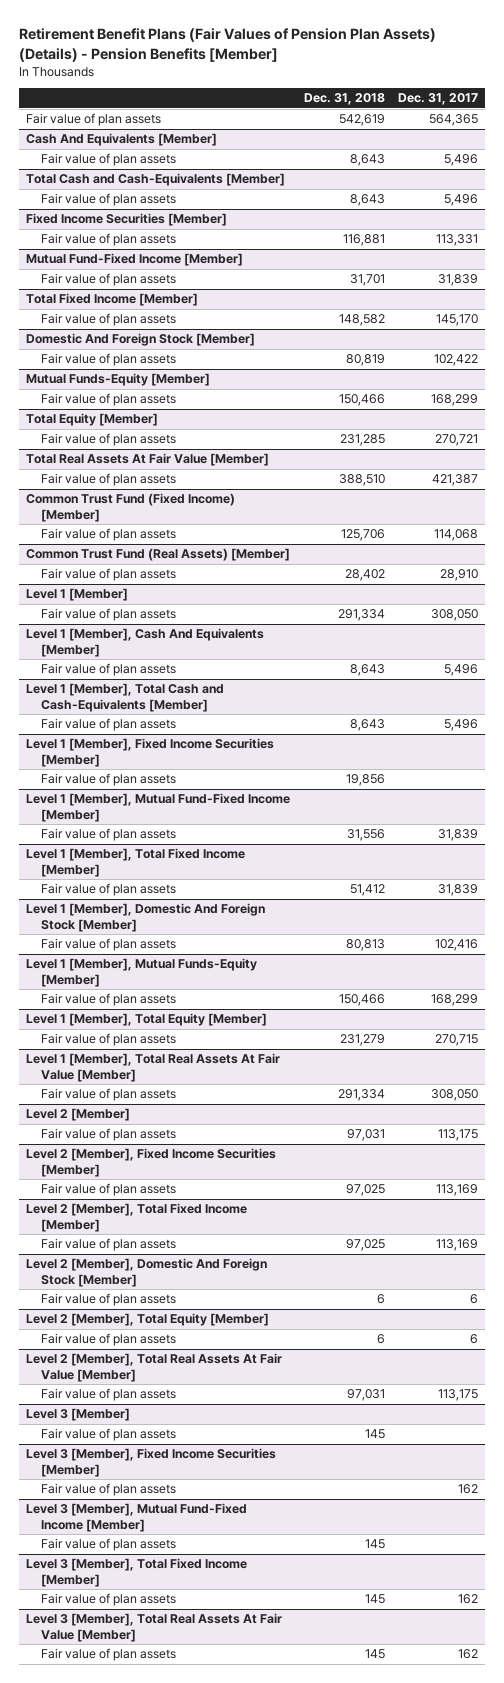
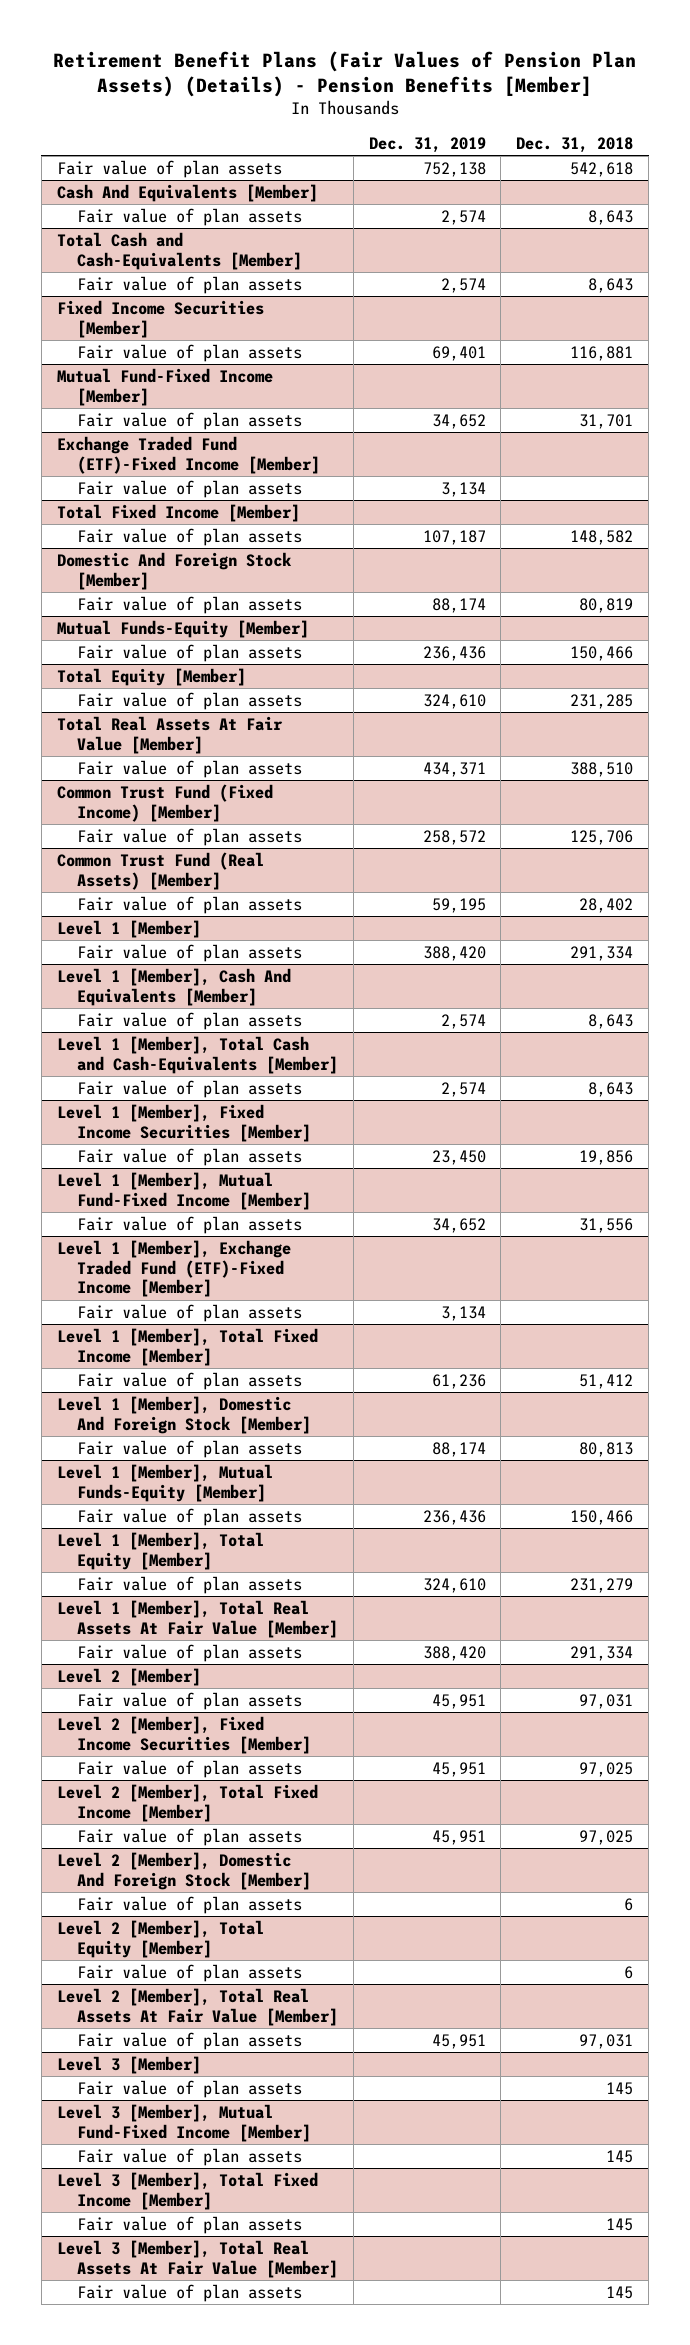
[397,93,478,106] Dec. 31, 2017 -> none
none -> [368,136,486,153] Dec. 31, 2019
[338,114,385,127] 542,619 -> [570,161,634,177] 542,618
none -> [56,435,320,474] Exchange Traded Fund (ETF)-Fixed Income [Member]
none -> [76,479,302,498] Fair value of plan assets
none -> [56,1239,291,1298] Level 1 [Member], Exchange Traded Fund (ETF)-Fixed Income [Member]
none -> [76,1303,302,1322] Fair value of plan assets
[26,1448,277,1477] Level 3 [Member], Fixed Income Securities [Member] -> none
[41,1483,177,1497] Fair value of plan assets -> none

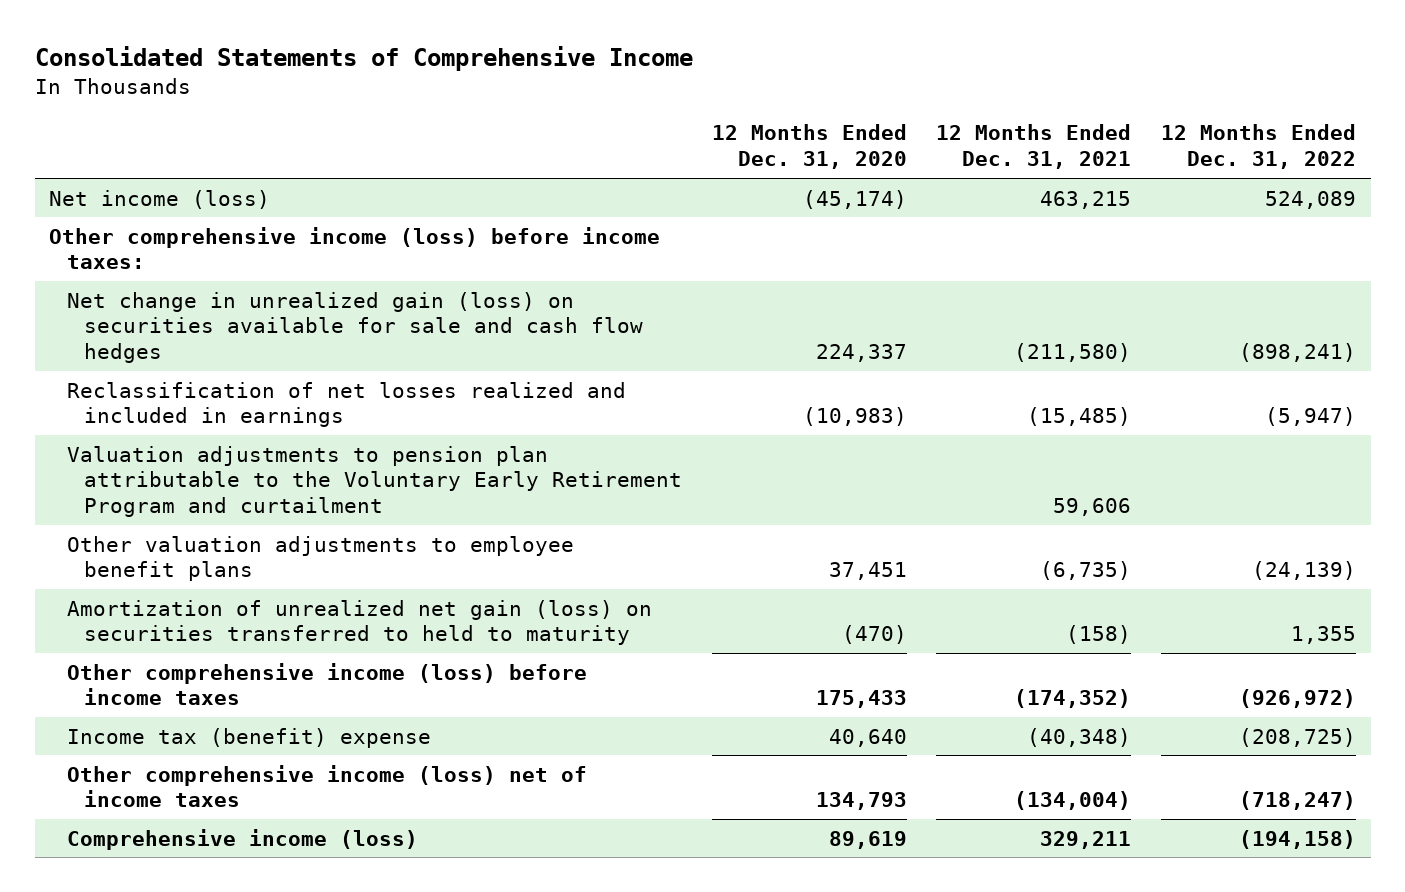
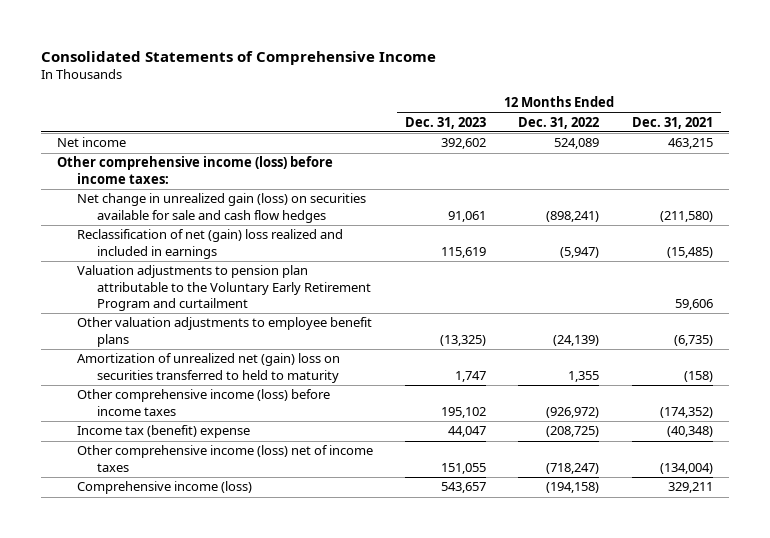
[711,124,907,170] 12 Months Ended Dec. 31, 2020 -> none
none -> [405,116,487,129] Dec. 31, 2023
[49,189,271,209] Net income (loss) -> [57,137,127,148] Net income
[66,381,626,428] Reclassification of net losses realized and included in earnings -> [77,229,344,259] Reclassification of net (gain) loss realized and included in earnings
[66,599,652,646] Amortization of unrealized net gain (loss) on securities transferred to held to maturity -> [77,353,341,383] Amortization of unrealized net (gain) loss on securities transferred to held to maturity

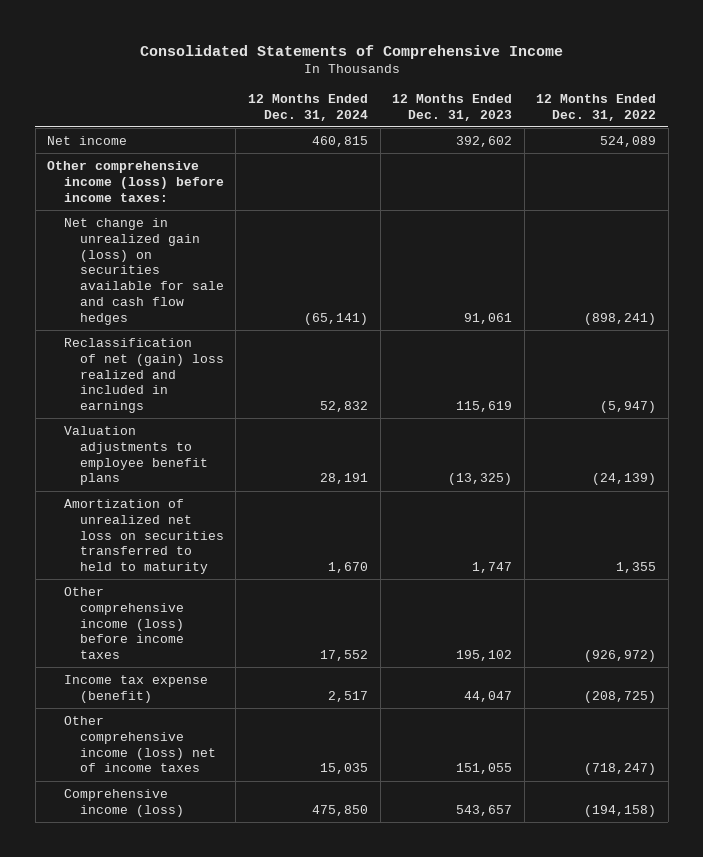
[631,116,713,129] Dec. 31, 2021 -> none
none -> [247,93,368,121] 12 Months Ended Dec. 31, 2024
[77,265,371,311] Valuation adjustments to pension plan attributable to the Voluntary Early Retirement Program and curtailment -> none
[77,317,373,347] Other valuation adjustments to employee benefit plans -> [63,425,208,486] Valuation adjustments to employee benefit plans
[77,353,341,383] Amortization of unrealized net (gain) loss on securities transferred to held to maturity -> [63,498,224,575] Amortization of unrealized net loss on securities transferred to held to maturity
[77,425,251,439] Income tax (benefit) expense -> [63,674,208,703] Income tax expense (benefit)

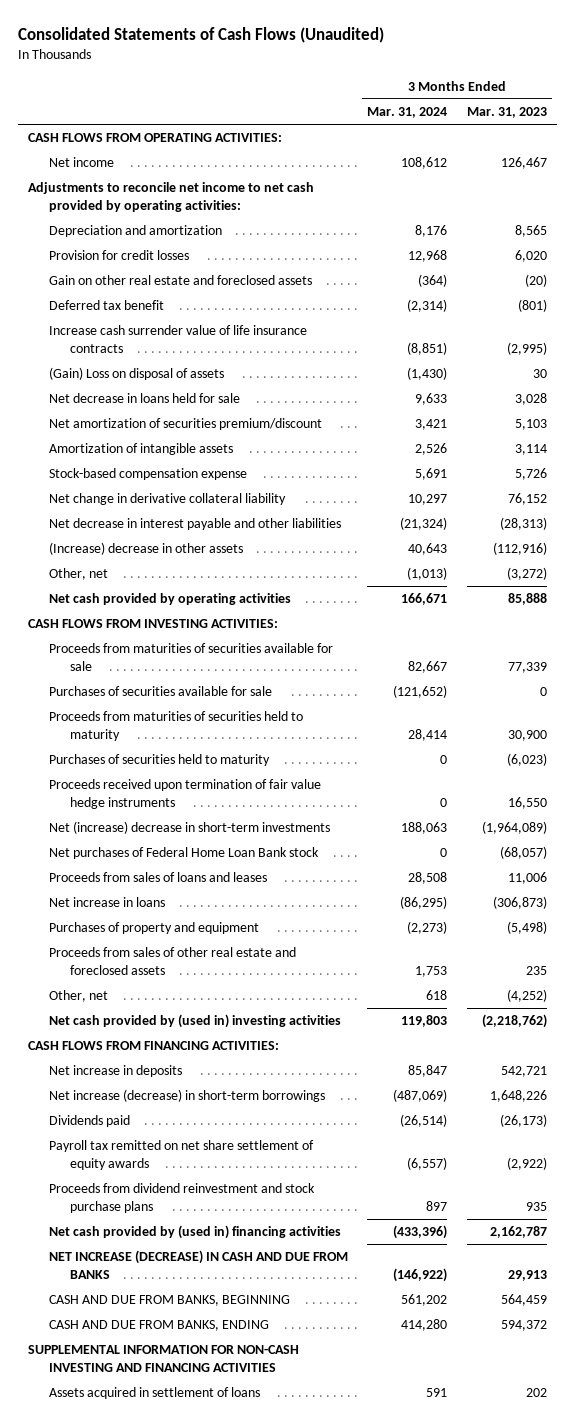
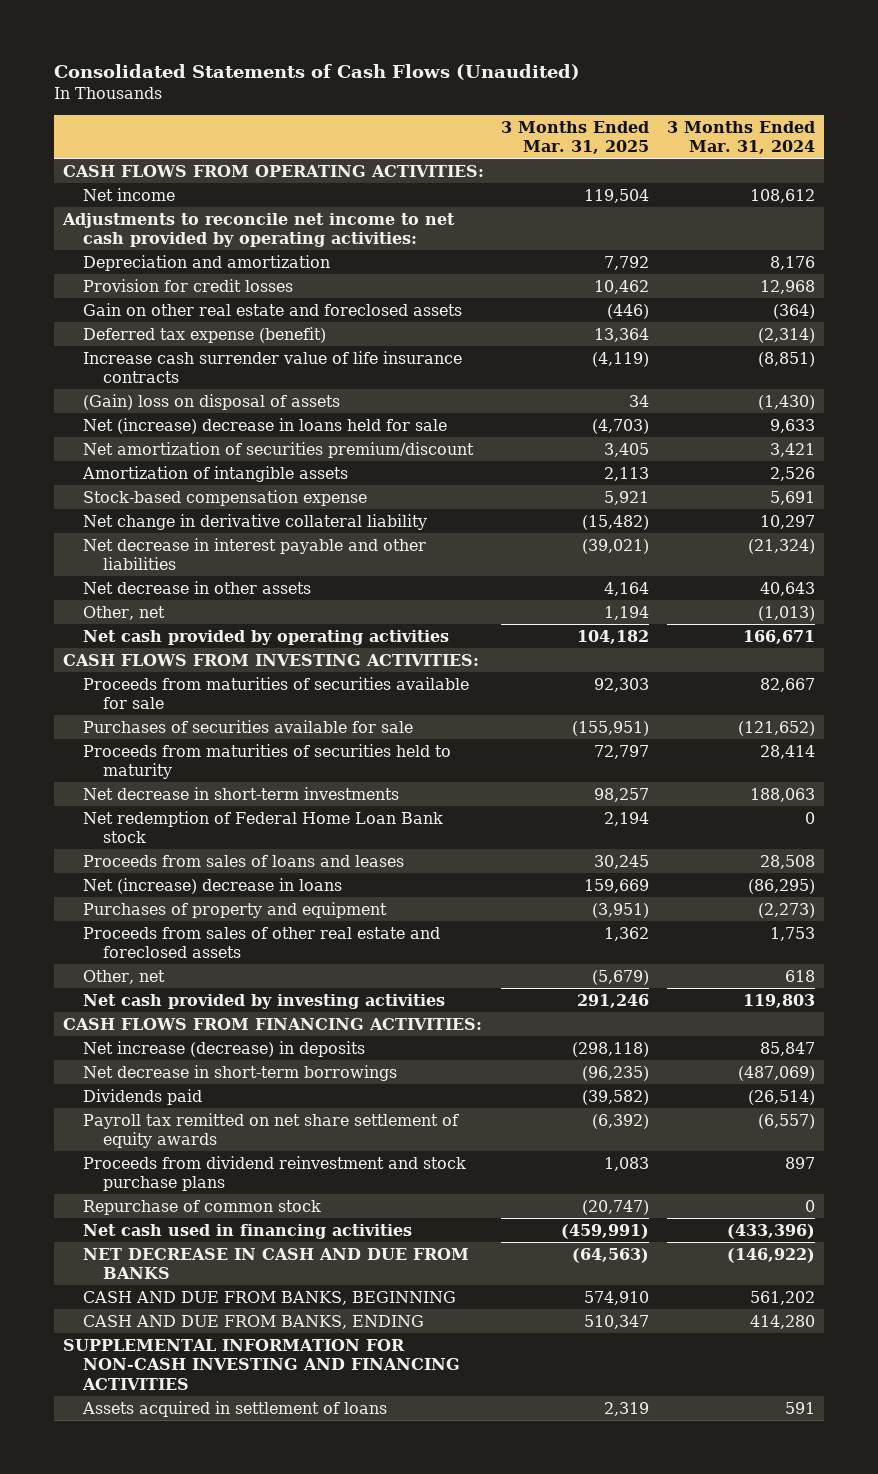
[466,107,547,119] Mar. 31, 2023 -> none
none -> [501,120,650,155] 3 Months Ended Mar. 31, 2025
[48,300,164,311] Deferred tax benefit -> [82,326,326,343] Deferred tax expense (benefit)
[48,367,224,381] (Gain) Loss on disposal of assets -> [82,393,340,410] (Gain) loss on disposal of assets
[48,393,240,404] Net decrease in loans held for sale -> [82,417,447,434] Net (increase) decrease in loans held for sale
[48,542,243,556] (Increase) decrease in other assets -> [82,580,311,594] Net decrease in other assets
[48,754,270,767] Purchases of securities held to maturity -> none
[48,779,321,810] Proceeds received upon termination of fair value hedge instruments -> none
[48,821,330,835] Net (increase) decrease in short-term investments -> [82,786,399,800] Net decrease in short-term investments
[48,847,319,860] Net purchases of Federal Home Loan Bank stock -> [82,810,443,844] Net redemption of Federal Home Loan Bank stock
[48,897,165,908] Net increase in loans -> [82,877,342,894] Net (increase) decrease in loans
[48,1014,341,1029] Net cash provided by (used in) investing activities -> [82,993,445,1009] Net cash provided by investing activities
[48,1065,182,1078] Net increase in deposits -> [82,1040,365,1057] Net increase (decrease) in deposits
[48,1089,325,1103] Net increase (decrease) in short-term borrowings -> [82,1064,397,1081] Net decrease in short-term borrowings
none -> [82,1199,321,1215] Repurchase of common stock
[48,1225,341,1240] Net cash provided by (used in) financing activities -> [82,1223,412,1239] Net cash used in financing activities
[48,1250,348,1280] NET INCREASE (DECREASE) IN CASH AND DUE FROM BANKS -> [82,1247,469,1280] NET DECREASE IN CASH AND DUE FROM BANKS

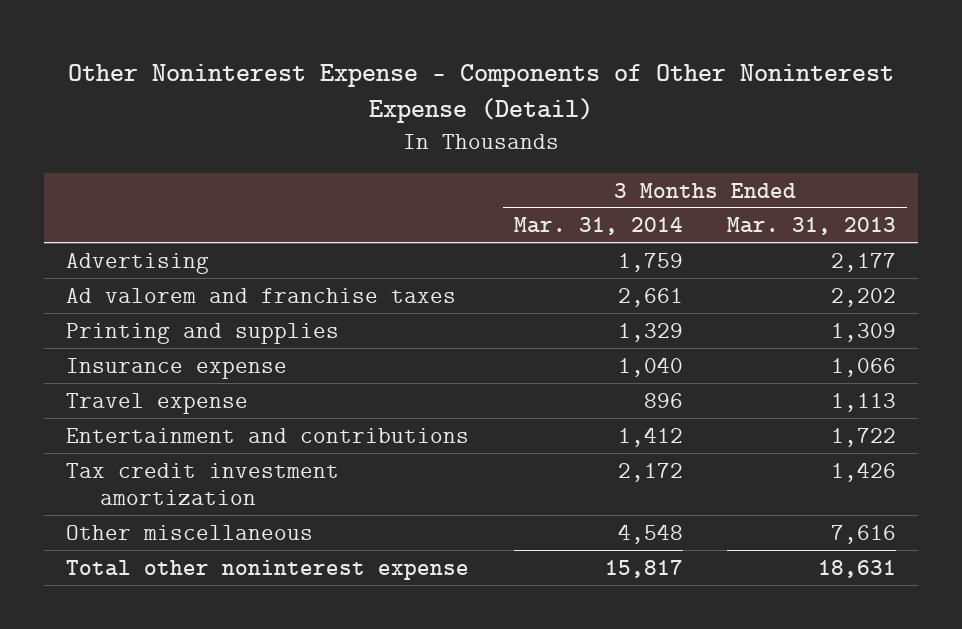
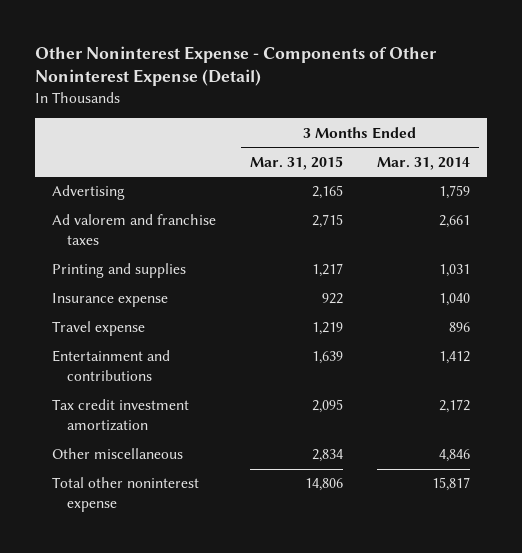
[727,217,897,236] Mar. 31, 2013 -> none
none -> [250,155,344,170] Mar. 31, 2015
[617,322,683,342] 1,329 -> [439,264,471,278] 1,031
[617,523,683,544] 4,548 -> [439,449,471,463] 4,846

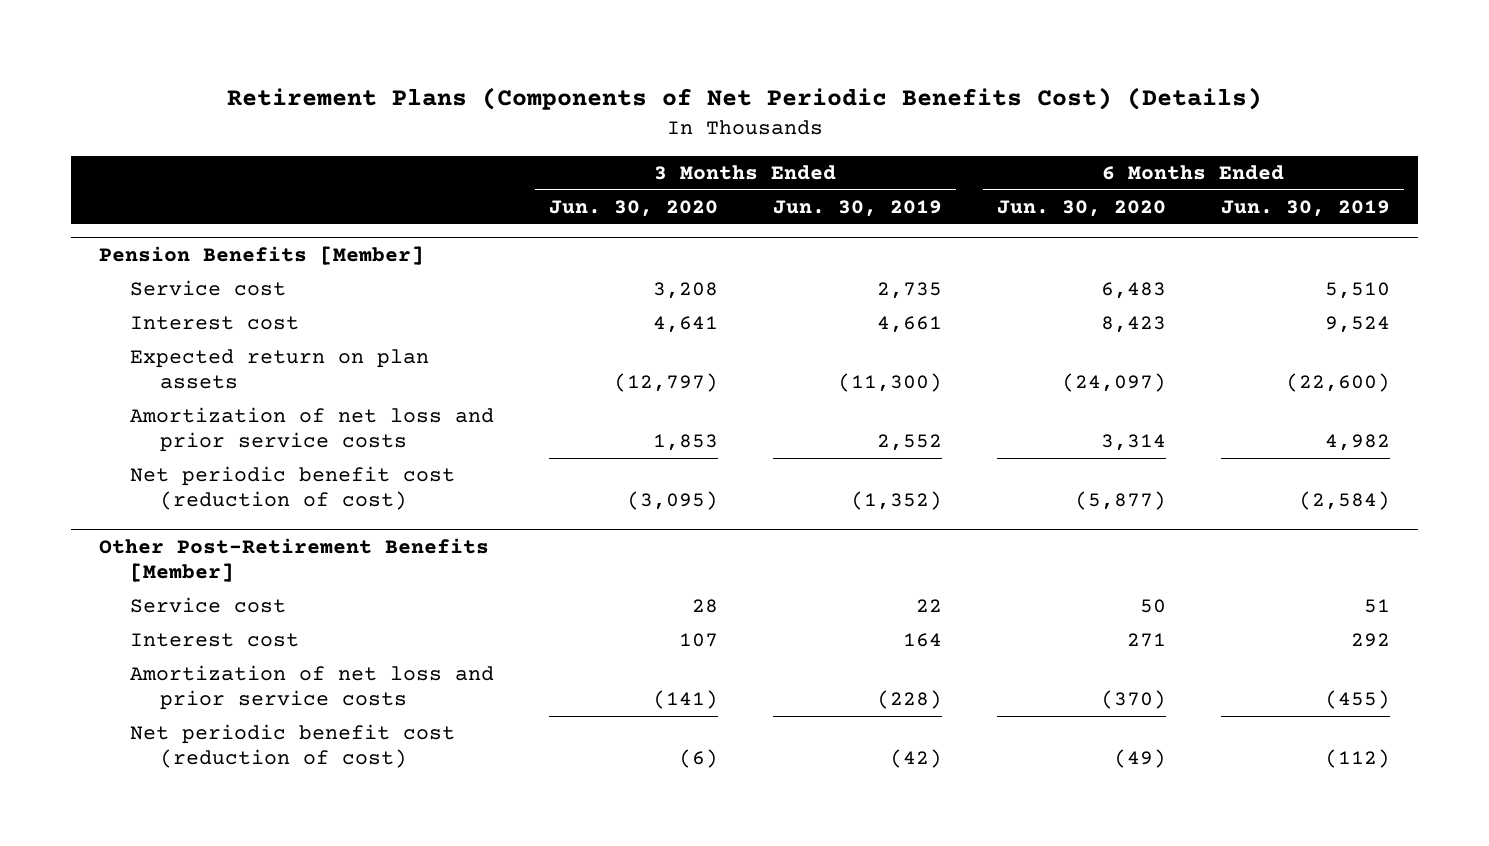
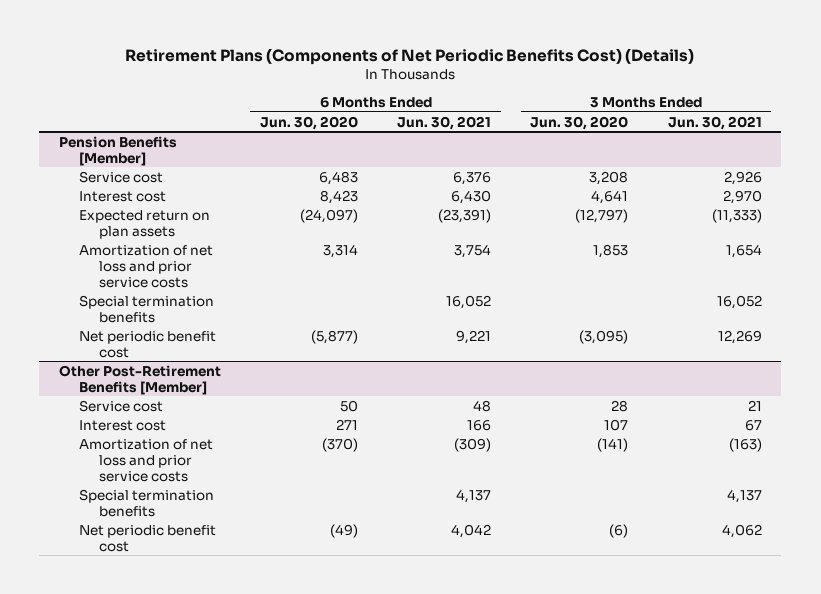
[772,200,942,218] Jun. 30, 2019 -> none
[1221,200,1391,218] Jun. 30, 2019 -> none
none -> [397,115,492,130] Jun. 30, 2021
none -> [667,115,762,130] Jun. 30, 2021
none -> [79,294,215,323] Special termination benefits
[129,466,455,511] Net periodic benefit cost (reduction of cost) -> [79,330,217,358] Net periodic benefit cost
none -> [79,488,215,517] Special termination benefits
[129,724,455,769] Net periodic benefit cost (reduction of cost) -> [79,524,217,552] Net periodic benefit cost

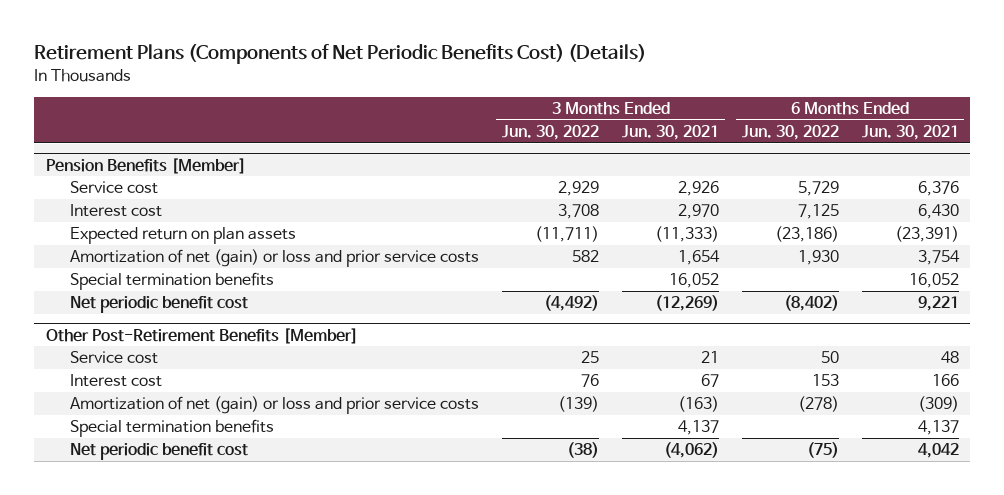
[260,115,359,130] Jun. 30, 2020 -> none
[530,115,629,130] Jun. 30, 2020 -> none
none -> [502,125,600,141] Jun. 30, 2022
none -> [741,125,839,141] Jun. 30, 2022
[79,244,214,288] Amortization of net loss and prior service costs -> [70,249,480,268] Amortization of net (gain) or loss and prior service costs
[717,329,762,344] 12,269 -> [654,295,719,312] (12,269)
[79,438,214,482] Amortization of net loss and prior service costs -> [70,396,480,415] Amortization of net (gain) or loss and prior service costs
[721,523,762,538] 4,062 -> [663,442,719,459] (4,062)

